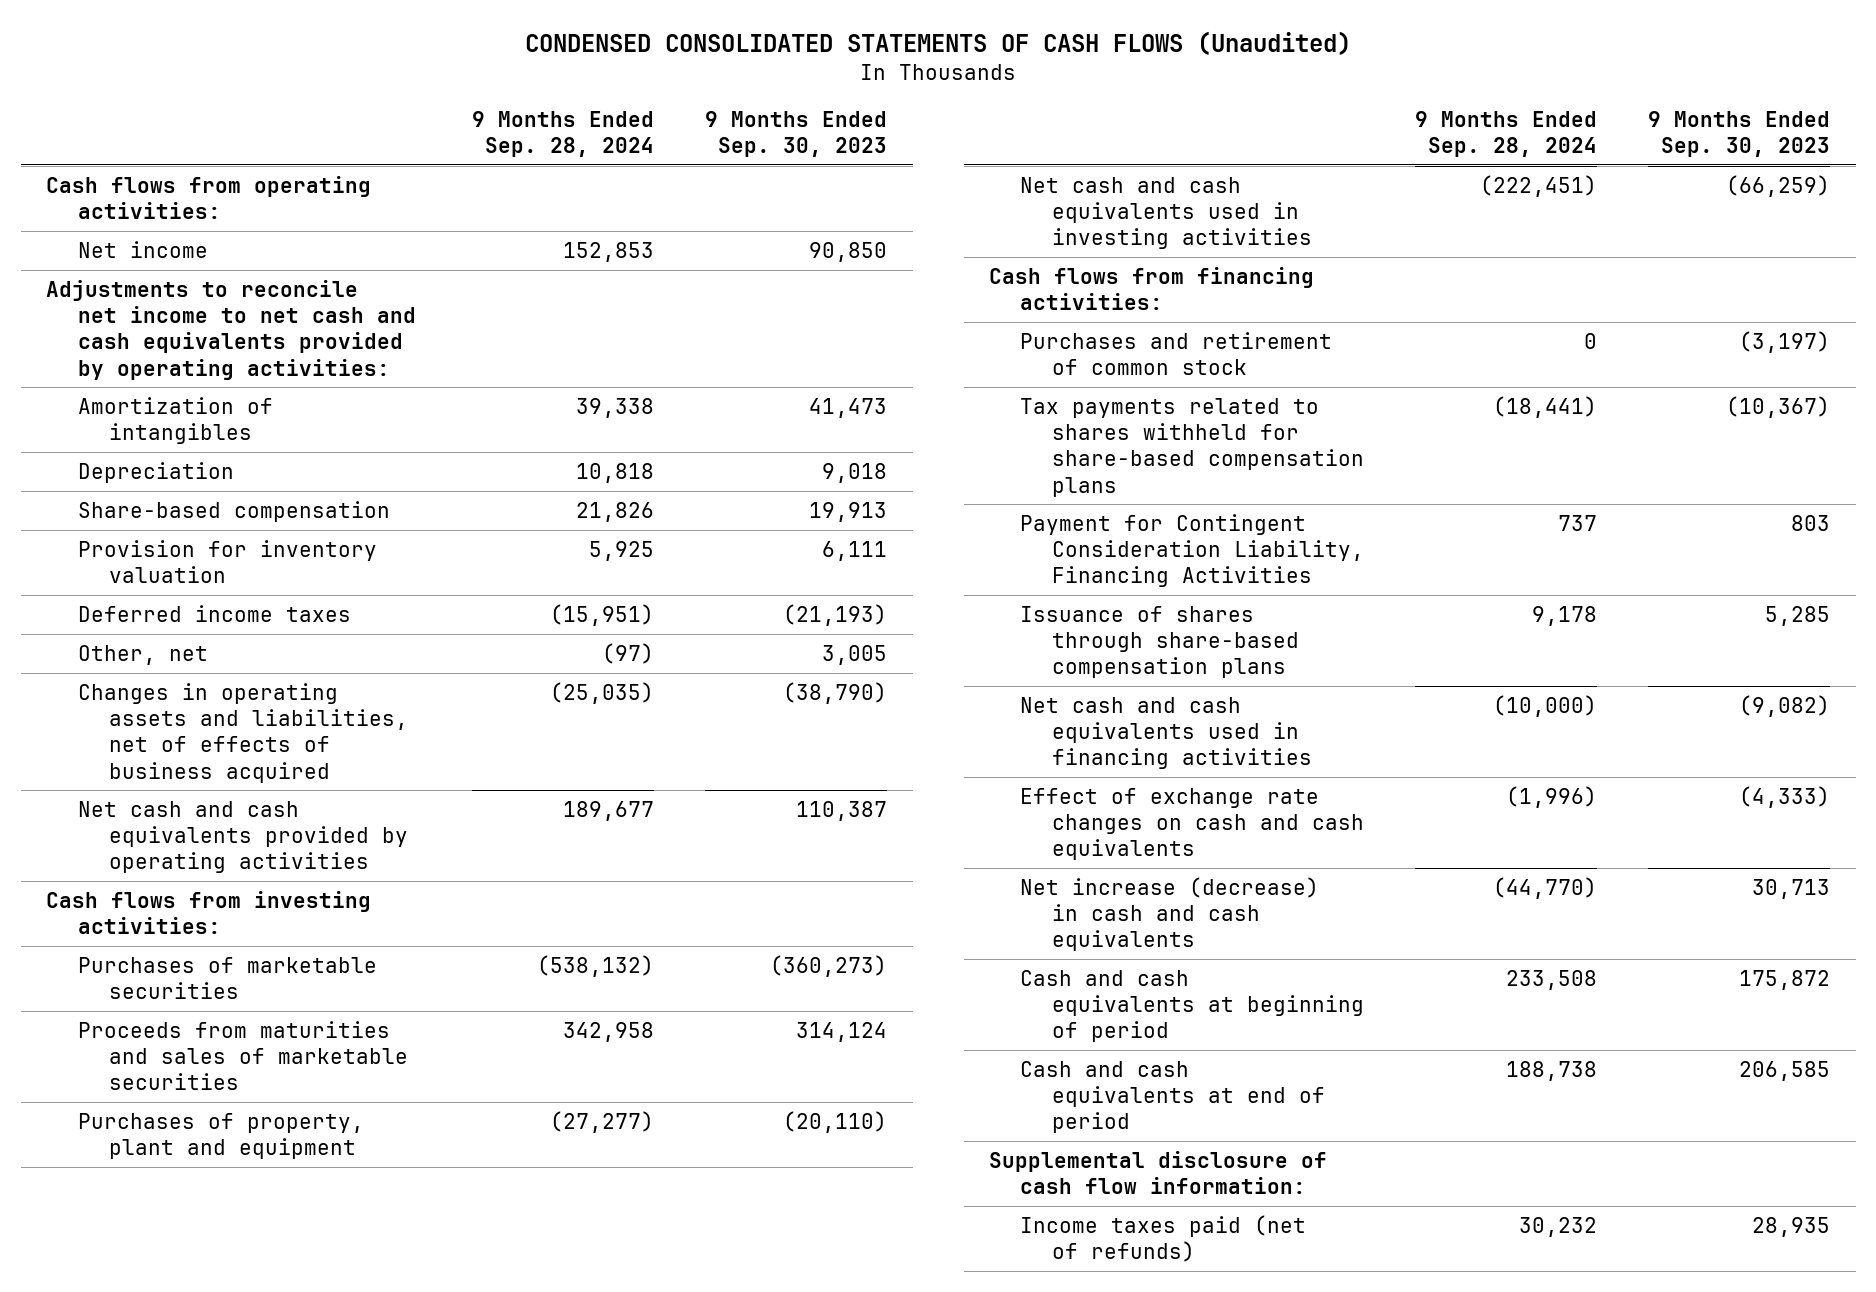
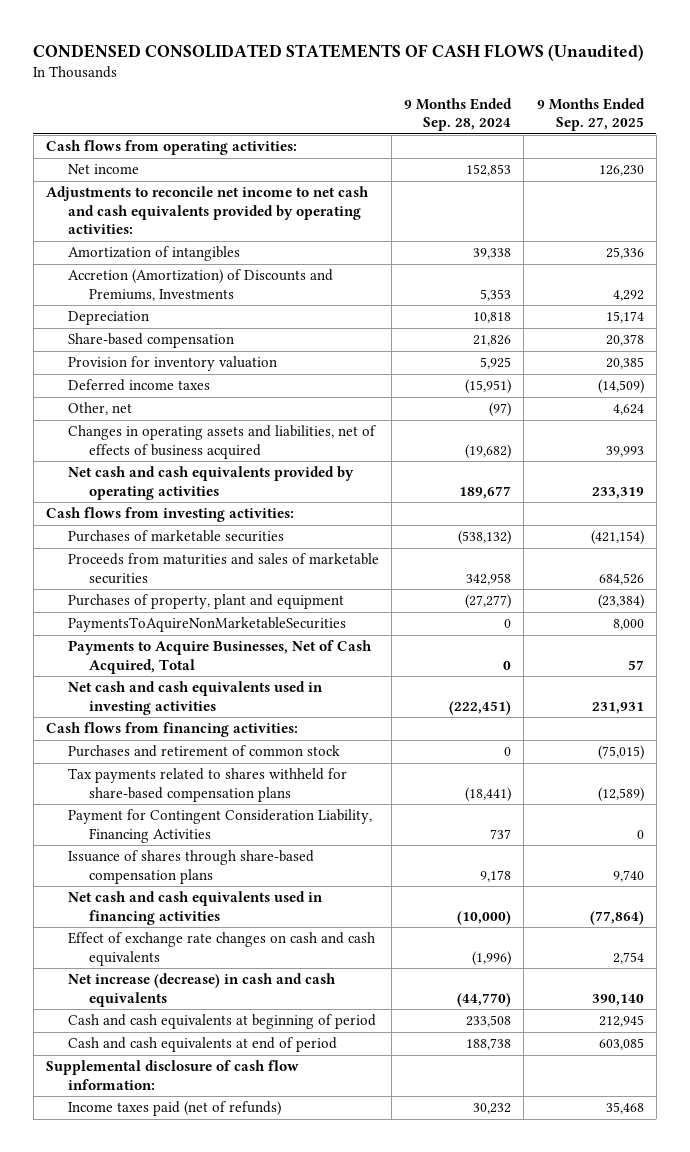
[705,110,888,158] 9 Months Ended Sep. 30, 2023 -> none
none -> [536,97,645,132] 9 Months Ended Sep. 27, 2025
none -> [67,269,333,301] Accretion (Amortization) of Discounts and Premiums, Investments
[550,681,655,704] (25,035) -> [465,443,512,459] (19,682)
none -> [67,617,346,633] PaymentsToAquireNonMarketableSecurities
none -> [67,640,372,674] Payments to Acquire Businesses, Net of Cash Acquired, Total

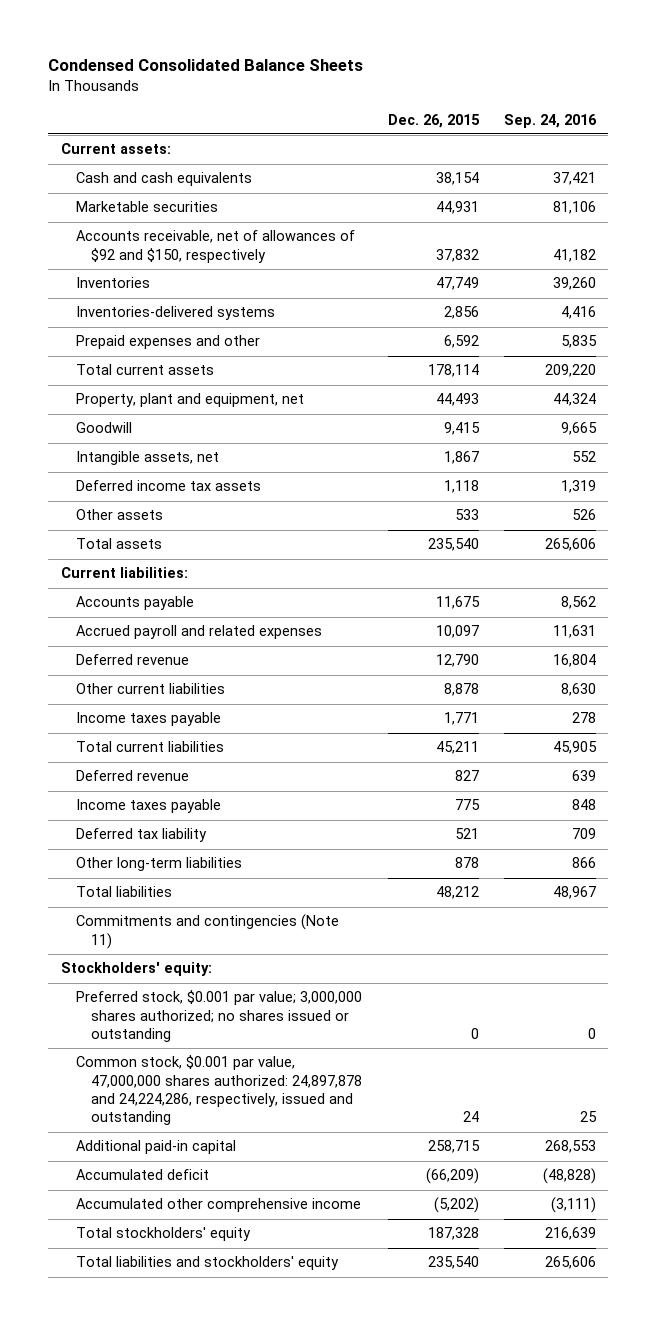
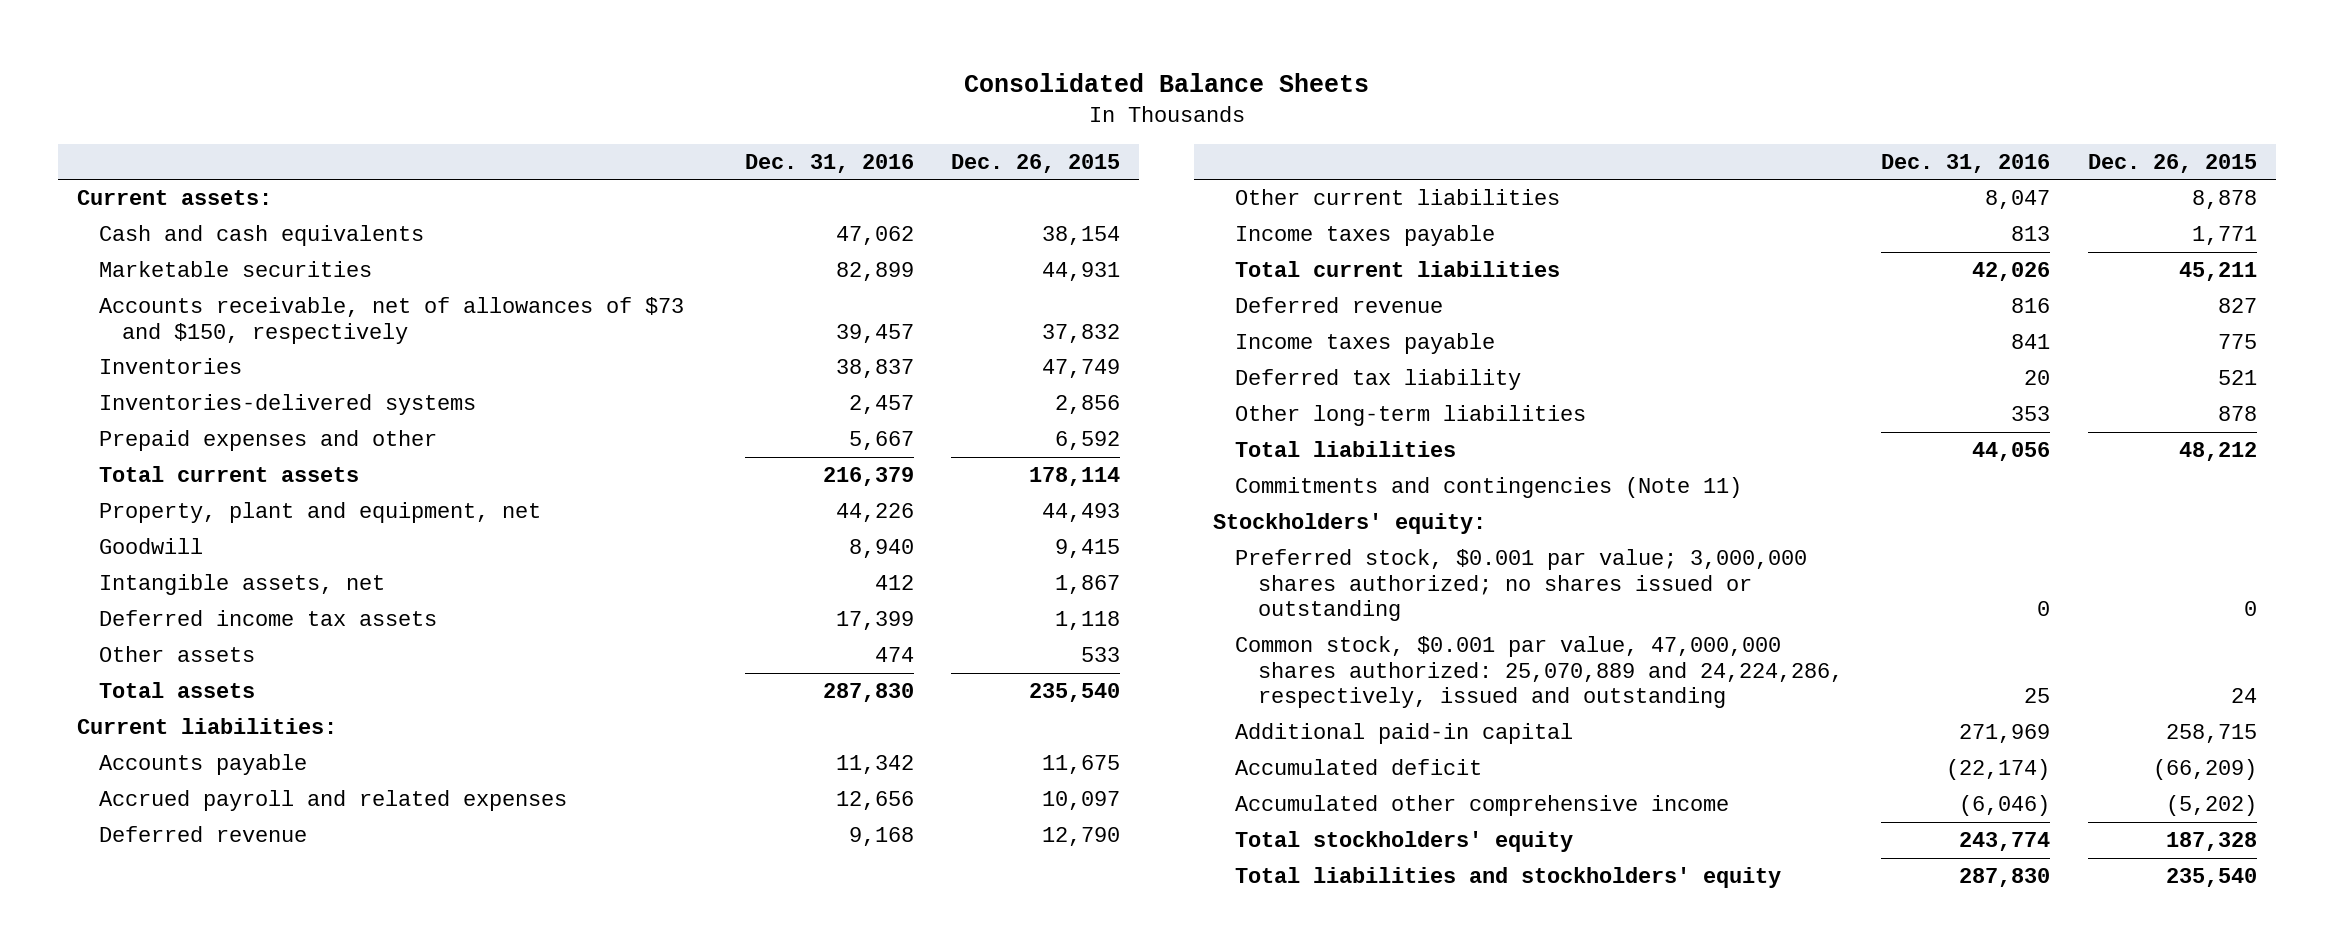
[48,58,364,71] Condensed Consolidated Balance Sheets -> [963,73,1369,93] Consolidated Balance Sheets
[503,113,597,128] Sep. 24, 2016 -> none
none -> [744,153,914,173] Dec. 31, 2016
[76,230,356,263] Accounts receivable, net of allowances of $92 and $150, respectively -> [99,297,685,344] Accounts receivable, net of allowances of $73 and $150, respectively
[76,1055,363,1126] Common stock, $0.001 par value, 47,000,000 shares authorized: 24,897,878 and 24,224,286, respectively, issued and outstanding -> [1235,636,1843,709] Common stock, $0.001 par value, 47,000,000 shares authorized: 25,070,889 and 24,224,286, respectively, issued and outstanding

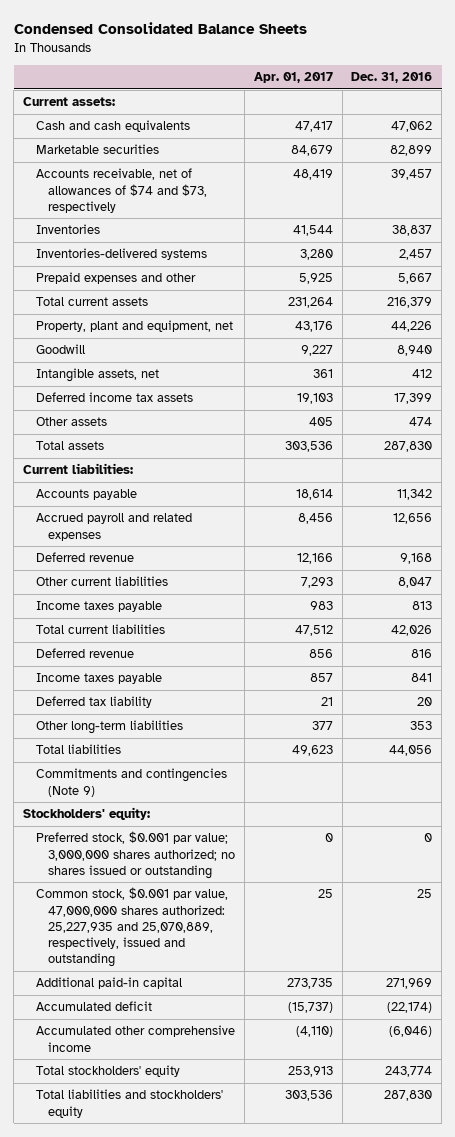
[963,73,1369,93] Consolidated Balance Sheets -> [13,22,307,35] Condensed Consolidated Balance Sheets
[951,153,1121,173] Dec. 26, 2015 -> none
none -> [253,72,333,84] Apr. 01, 2017
[99,297,685,344] Accounts receivable, net of allowances of $73 and $150, respectively -> [35,168,208,213] Accounts receivable, net of allowances of $74 and $73, respectively
[1235,477,1743,499] Commitments and contingencies (Note 11) -> [35,768,227,797] Commitments and contingencies (Note 9)
[1235,636,1843,709] Common stock, $0.001 par value, 47,000,000 shares authorized: 25,070,889 and 24,224,286, respectively, issued and outstanding -> [35,887,228,968] Common stock, $0.001 par value, 47,000,000 shares authorized: 25,227,935 and 25,070,889, respectively, issued and outstanding

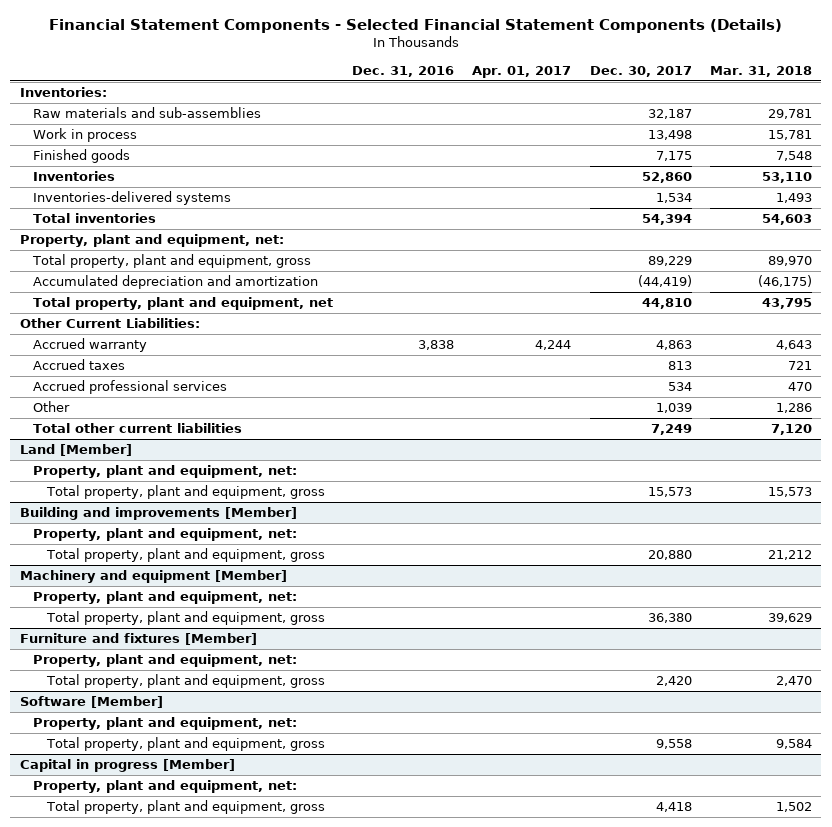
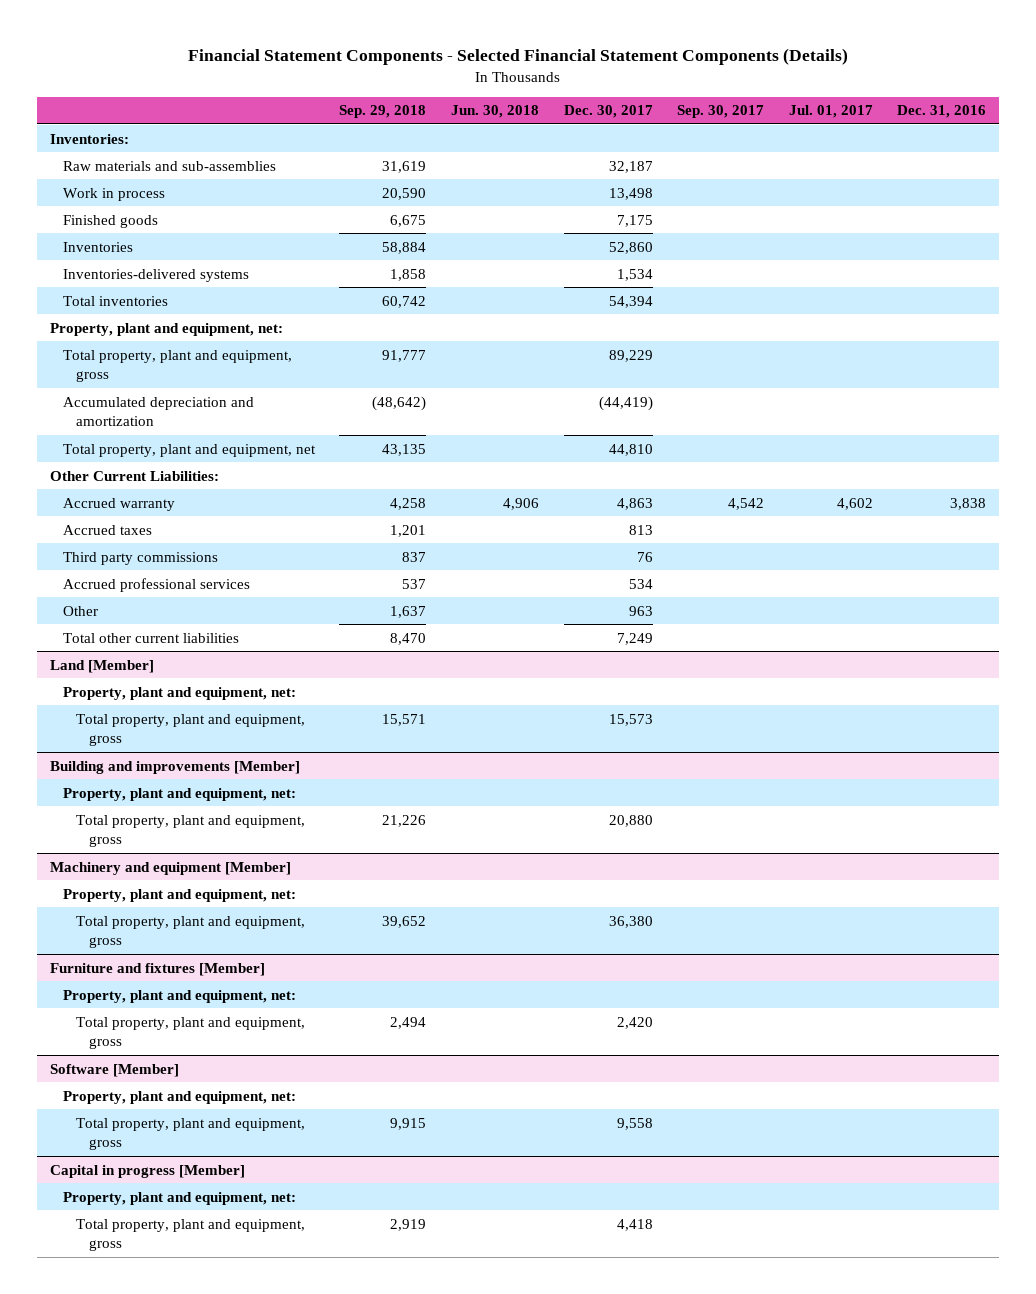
[472,65,572,78] Apr. 01, 2017 -> none
[710,65,813,77] Mar. 31, 2018 -> none
none -> [339,105,427,119] Sep. 29, 2018
none -> [450,105,539,119] Jun. 30, 2018
none -> [677,105,765,119] Sep. 30, 2017
none -> [788,105,873,119] Jul. 01, 2017
none -> [62,551,218,565] Third party commissions
[655,403,692,414] 1,039 -> [628,605,653,616] 963

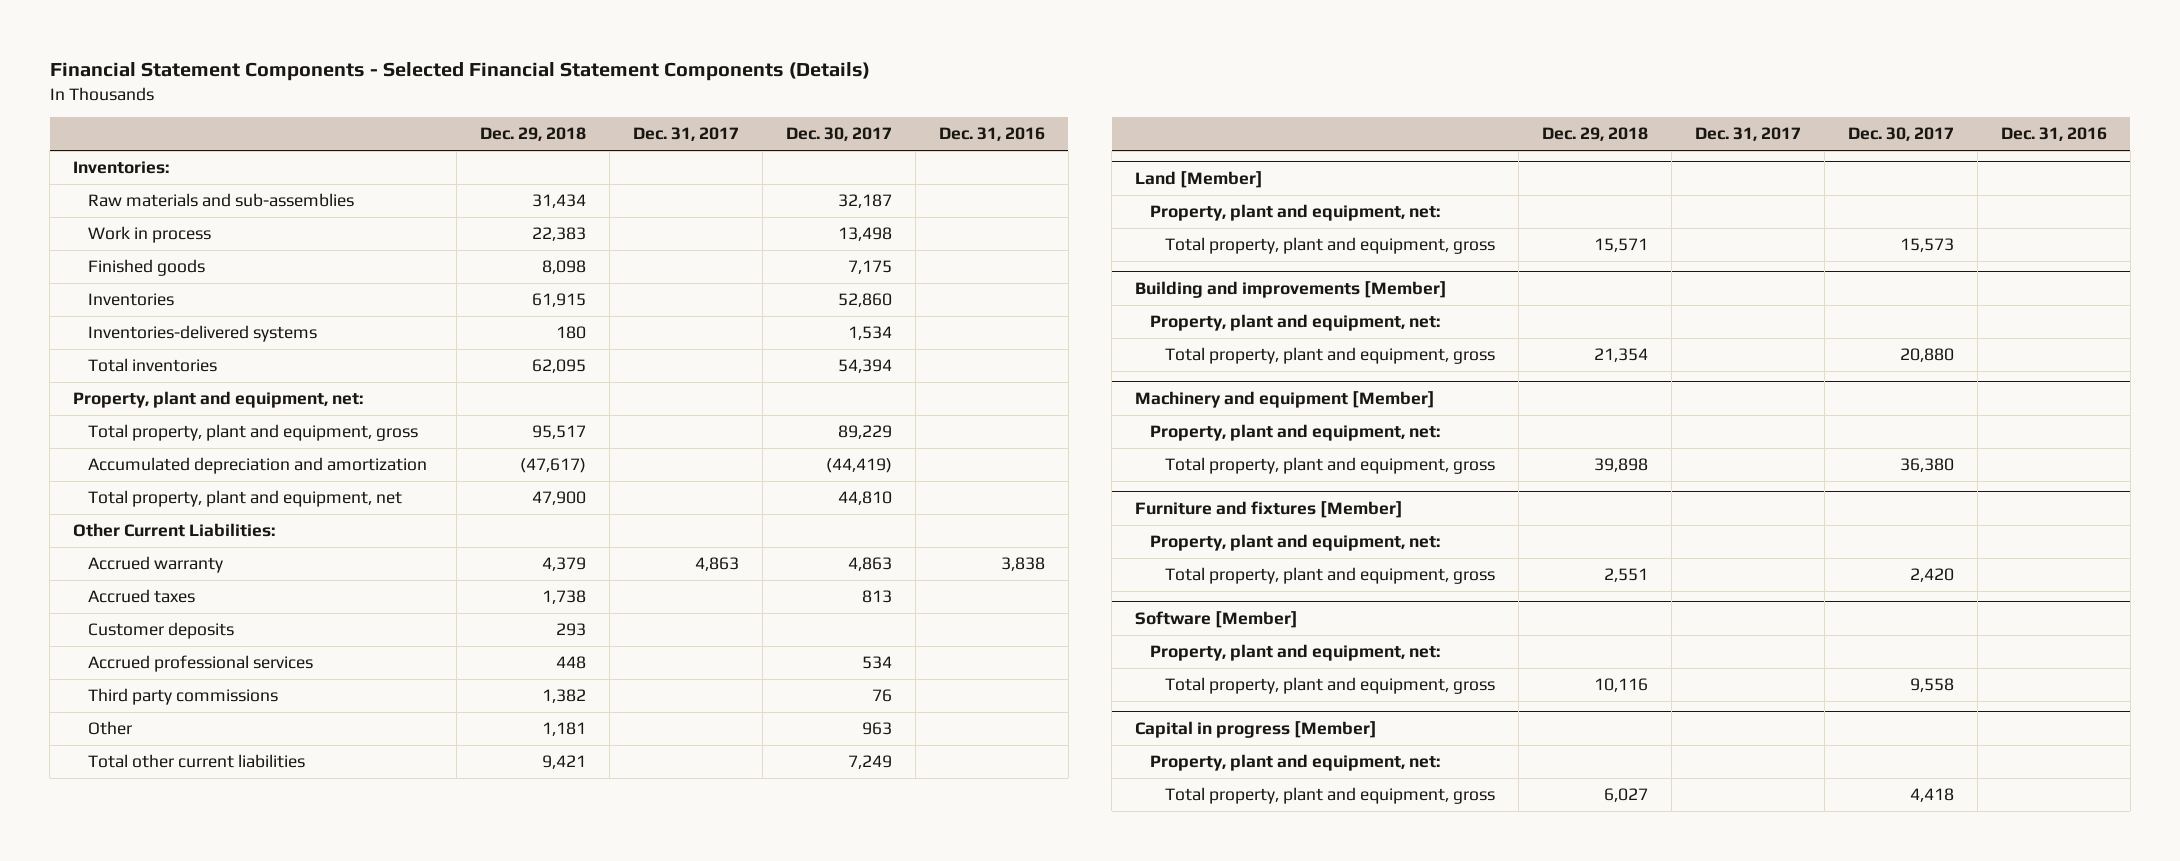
[339,105,427,119] Sep. 29, 2018 -> none
[450,105,539,119] Jun. 30, 2018 -> none
[677,105,765,119] Sep. 30, 2017 -> none
[788,105,873,119] Jul. 01, 2017 -> none
none -> [479,127,586,142] Dec. 29, 2018
none -> [632,127,739,142] Dec. 31, 2017
none -> [87,622,234,640] Customer deposits
[62,551,218,565] Third party commissions -> [87,688,278,706] Third party commissions

